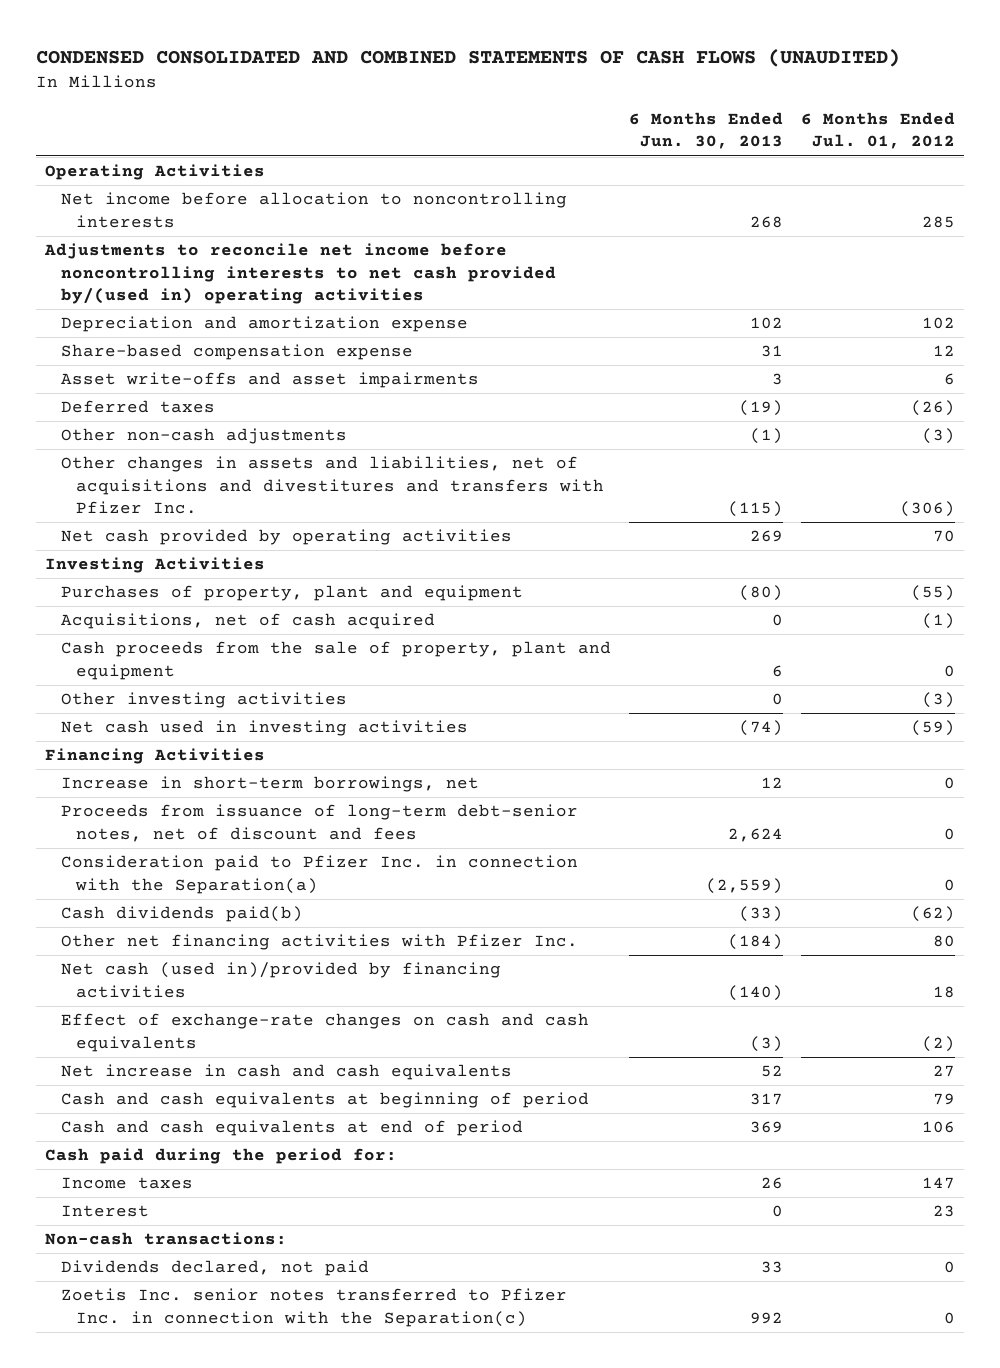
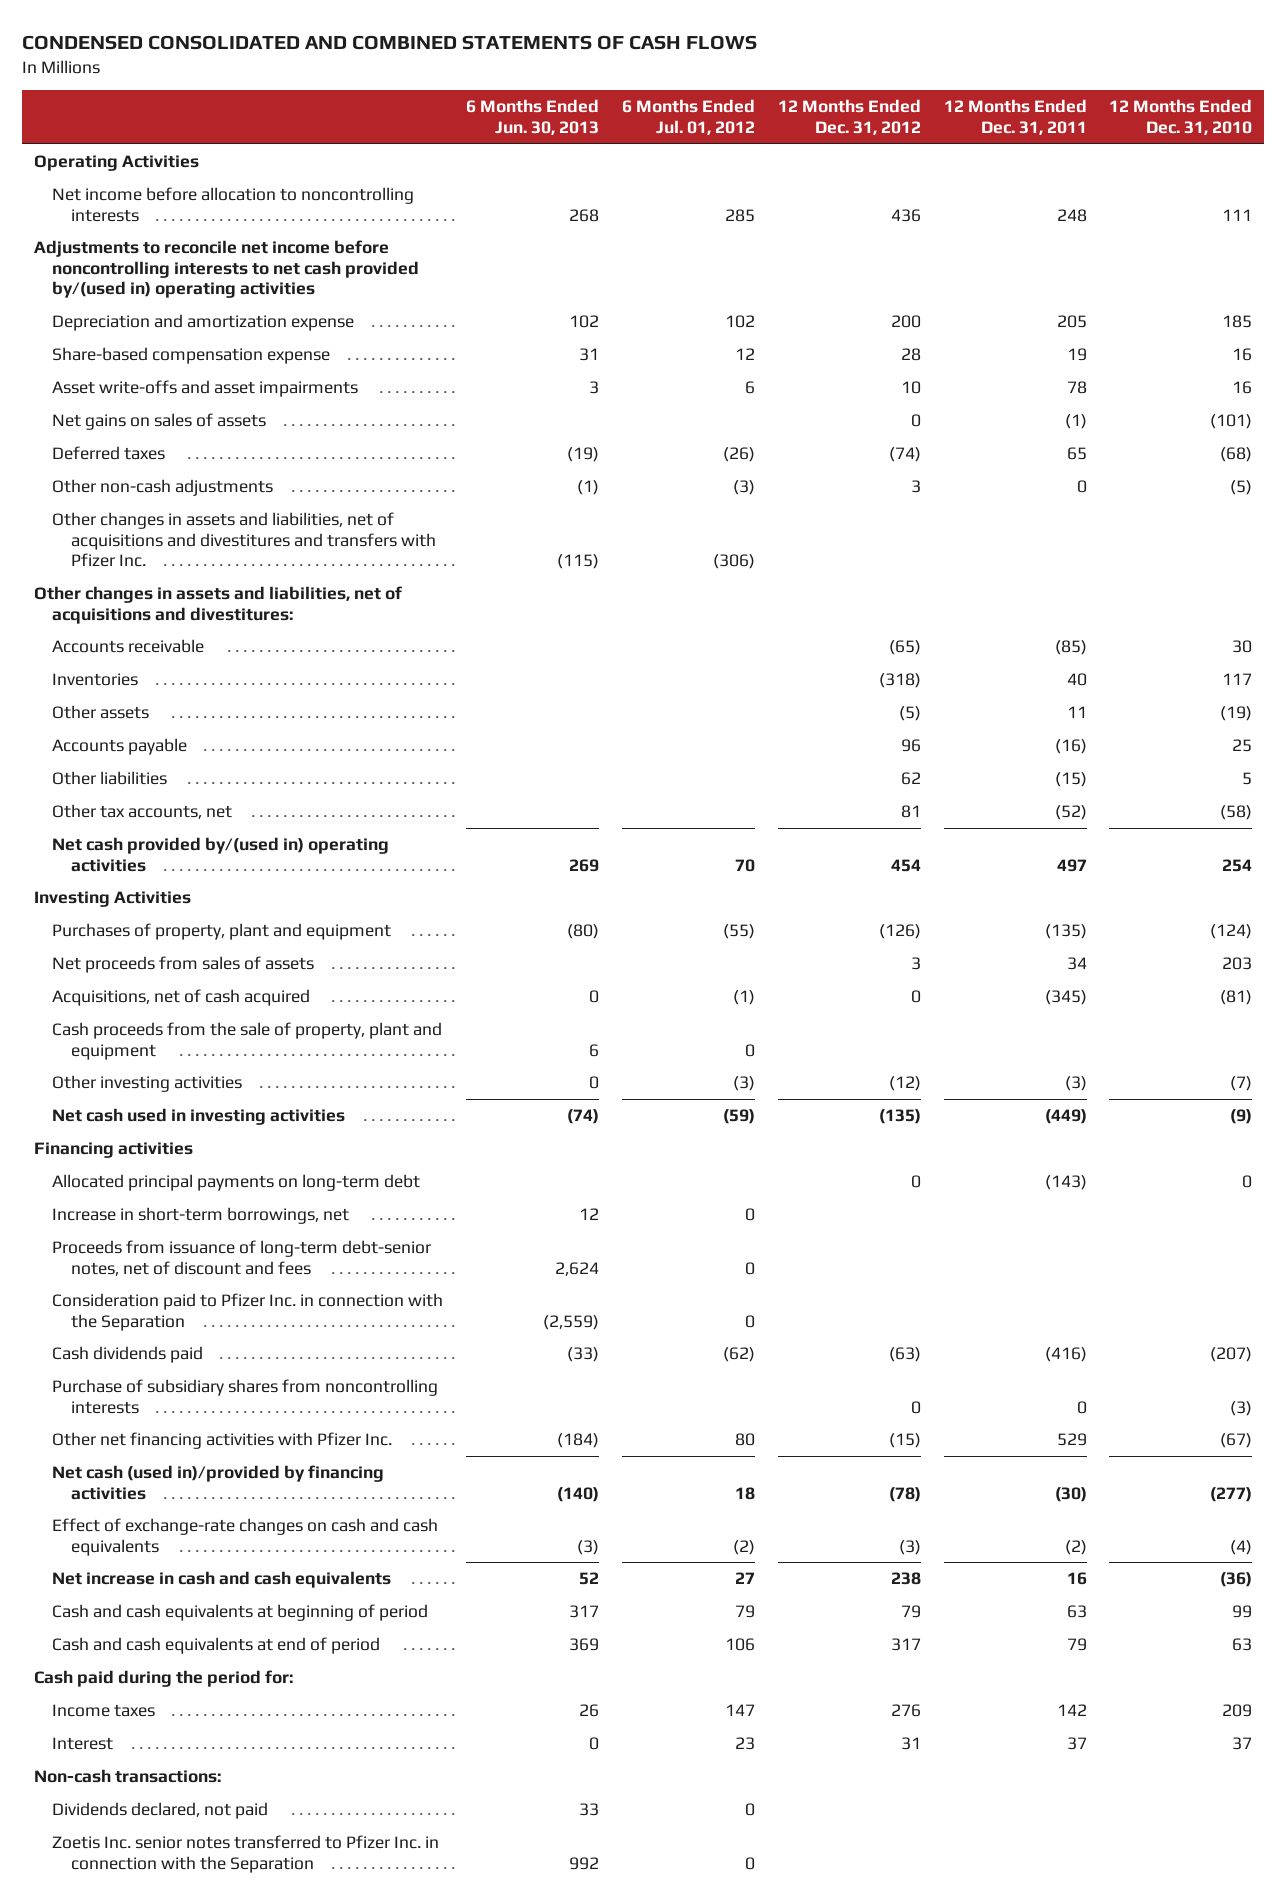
[35,49,900,68] CONDENSED CONSOLIDATED AND COMBINED STATEMENTS OF CASH FLOWS (UNAUDITED) -> [22,35,758,51] CONDENSED CONSOLIDATED AND COMBINED STATEMENTS OF CASH FLOWS
none -> [777,99,921,136] 12 Months Ended Dec. 31, 2012
none -> [943,99,1087,136] 12 Months Ended Dec. 31, 2011
none -> [1109,99,1253,136] 12 Months Ended Dec. 31, 2010
none -> [52,412,267,430] Net gains on sales of assets
none -> [33,585,402,624] Other changes in assets and liabilities, net of acquisitions and divestitures:
none -> [52,638,205,653] Accounts receivable
none -> [52,672,139,686] Inventories
none -> [52,704,150,719] Other assets
none -> [52,737,188,755] Accounts payable
none -> [52,770,168,785] Other liabilities
none -> [52,803,233,819] Other tax accounts, net
[60,529,512,546] Net cash provided by operating activities -> [52,836,390,872] Net cash provided by/(used in) operating activities
none -> [52,955,315,973] Net proceeds from sales of assets
[44,748,265,765] Financing Activities -> [33,1141,193,1158] Financing activities
none -> [52,1173,421,1191] Allocated principal payments on long-term debt
[60,855,578,894] Consideration paid to Pfizer Inc. in connection with the Separation(a) -> [52,1292,444,1331] Consideration paid to Pfizer Inc. in connection with the Separation
[60,906,303,923] Cash dividends paid(b) -> [52,1345,204,1363] Cash dividends paid
none -> [52,1378,439,1414] Purchase of subsidiary shares from noncontrolling interests
[60,1288,567,1327] Zoetis Inc. senior notes transferred to Pfizer Inc. in connection with the Separation(c) -> [52,1834,440,1873] Zoetis Inc. senior notes transferred to Pfizer Inc. in connection with the Separation

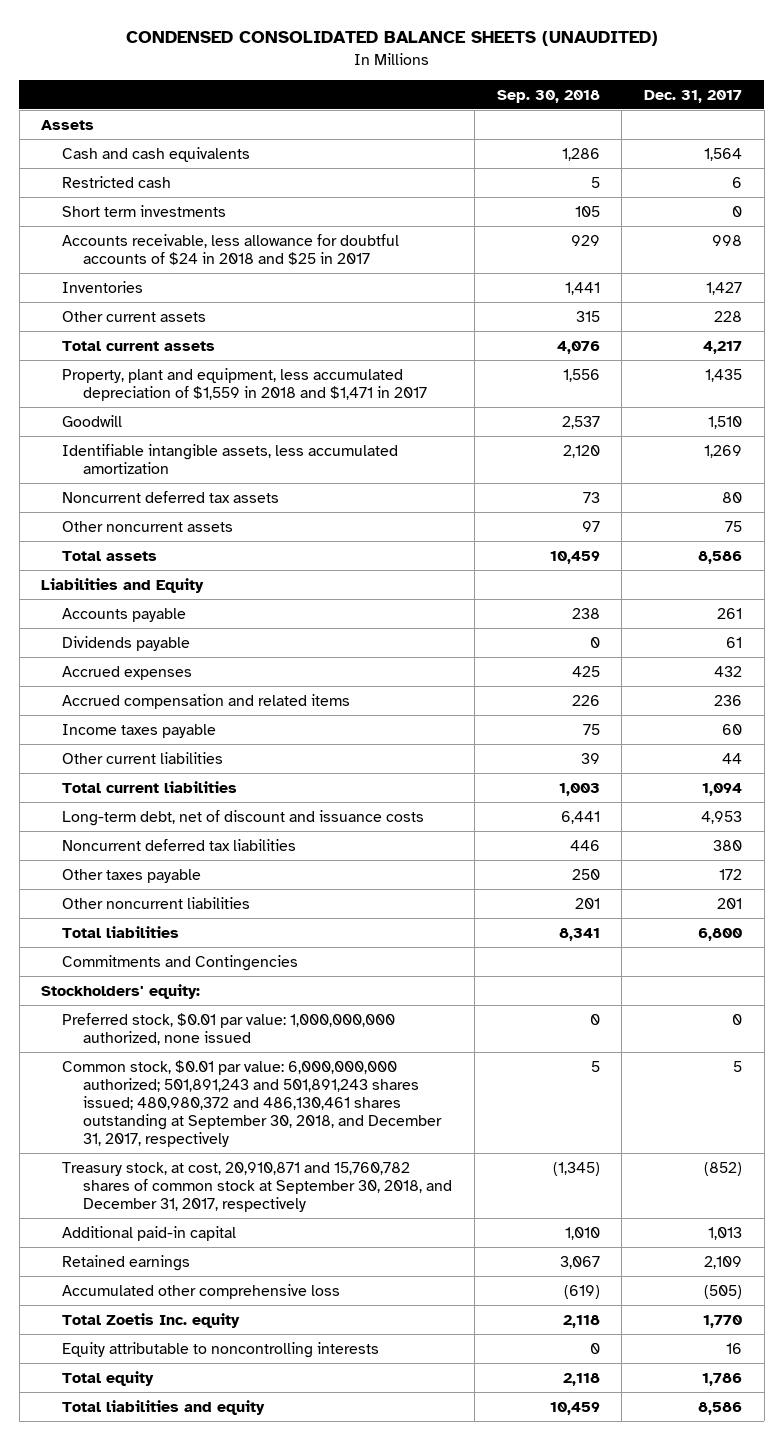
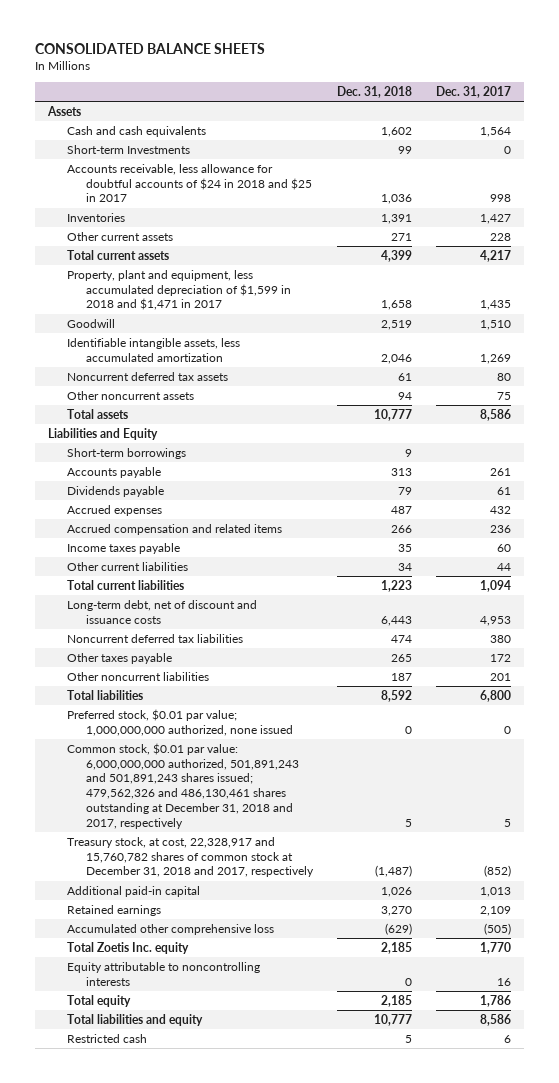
[125,31,658,47] CONDENSED CONSOLIDATED BALANCE SHEETS (UNAUDITED) -> [35,42,266,54] CONSOLIDATED BALANCE SHEETS
[496,89,600,103] Sep. 30, 2018 -> none
none -> [336,85,412,98] Dec. 31, 2018
[62,204,227,217] Short term investments -> [66,144,190,154] Short-term Investments
[62,367,428,401] Property, plant and equipment, less accumulated depreciation of $1,559 in 2018 and $1,471 in 2017 -> [66,269,291,311] Property, plant and equipment, less accumulated depreciation of $1,599 in 2018 and $1,471 in 2017
none -> [66,447,186,459] Short-term borrowings
[62,954,299,971] Commitments and Contingencies -> none
[41,983,201,999] Stockholders' equity: -> none
[62,1012,396,1045] Preferred stock, $0.01 par value: 1,000,000,000 authorized, none issued -> [66,708,293,736] Preferred stock, $0.01 par value; 1,000,000,000 authorized, none issued
[62,1059,443,1148] Common stock, $0.01 par value: 6,000,000,000 authorized; 501,891,243 and 501,891,243 shares issued; 480,980,372 and 486,130,461 shares outstanding at September 30, 2018, and December 31, 2017, respectively -> [66,742,299,829] Common stock, $0.01 par value: 6,000,000,000 authorized, 501,891,243 and 501,891,243 shares issued; 479,562,326 and 486,130,461 shares outstanding at December 31, 2018 and 2017, respectively
[62,1161,453,1213] Treasury stock, at cost, 20,910,871 and 15,760,782 shares of common stock at September 30, 2018, and December 31, 2017, respectively -> [66,836,314,878] Treasury stock, at cost, 22,328,917 and 15,760,782 shares of common stock at December 31, 2018 and 2017, respectively
[62,175,172,188] Restricted cash -> [66,1033,147,1043] Restricted cash

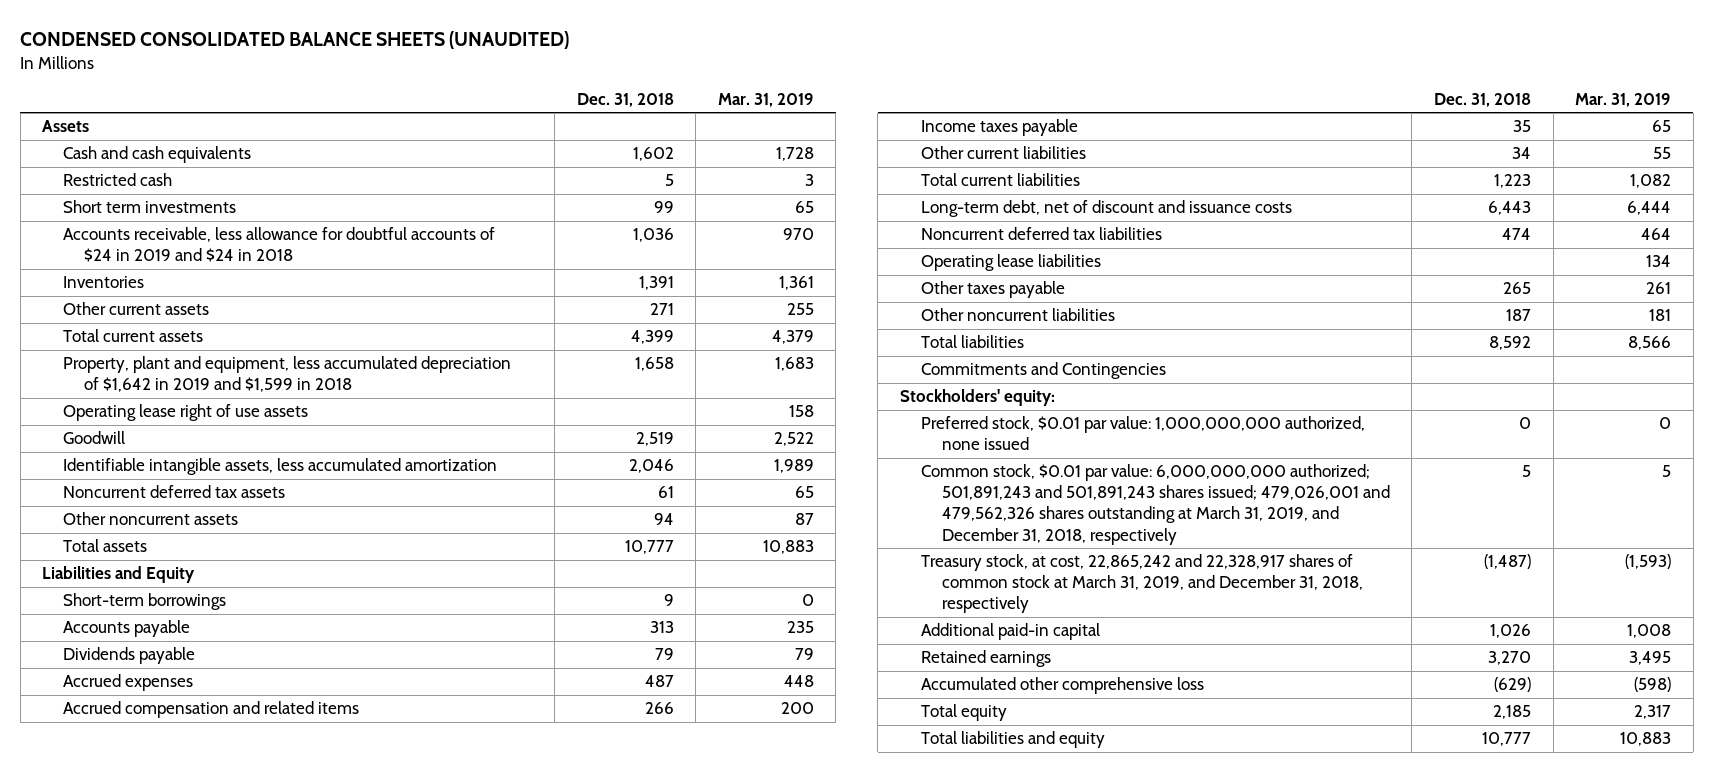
[35,42,266,54] CONSOLIDATED BALANCE SHEETS -> [20,31,570,50] CONDENSED CONSOLIDATED BALANCE SHEETS (UNAUDITED)
[436,85,512,98] Dec. 31, 2017 -> none
none -> [717,93,814,108] Mar. 31, 2019
[66,1033,147,1043] Restricted cash -> [63,173,173,187] Restricted cash
[66,144,190,154] Short-term Investments -> [63,200,237,214] Short term investments
[66,163,312,203] Accounts receivable, less allowance for doubtful accounts of $24 in 2018 and $25 in 2017 -> [63,227,496,263] Accounts receivable, less allowance for doubtful accounts of $24 in 2019 and $24 in 2018
[66,269,291,311] Property, plant and equipment, less accumulated depreciation of $1,599 in 2018 and $1,471 in 2017 -> [63,356,512,393] Property, plant and equipment, less accumulated depreciation of $1,642 in 2019 and $1,599 in 2018
none -> [63,404,309,422] Operating lease right of use assets
none -> [920,254,1101,272] Operating lease liabilities
none -> [920,362,1166,380] Commitments and Contingencies
none -> [899,389,1055,407] Stockholders' equity:
[66,708,293,736] Preferred stock, $0.01 par value; 1,000,000,000 authorized, none issued -> [920,416,1365,451] Preferred stock, $0.01 par value: 1,000,000,000 authorized, none issued
[66,742,299,829] Common stock, $0.01 par value: 6,000,000,000 authorized, 501,891,243 and 501,891,243 shares issued; 479,562,326 and 486,130,461 shares outstanding at December 31, 2018 and 2017, respectively -> [920,464,1390,545] Common stock, $0.01 par value: 6,000,000,000 authorized; 501,891,243 and 501,891,243 shares issued; 479,026,001 and 479,562,326 shares outstanding at March 31, 2019, and December 31, 2018, respectively
[66,836,314,878] Treasury stock, at cost, 22,328,917 and 15,760,782 shares of common stock at December 31, 2018 and 2017, respectively -> [920,554,1363,614] Treasury stock, at cost, 22,865,242 and 22,328,917 shares of common stock at March 31, 2019, and December 31, 2018, respectively
[66,941,189,954] Total Zoetis Inc. equity -> none
[66,961,260,986] Equity attributable to noncontrolling interests -> none

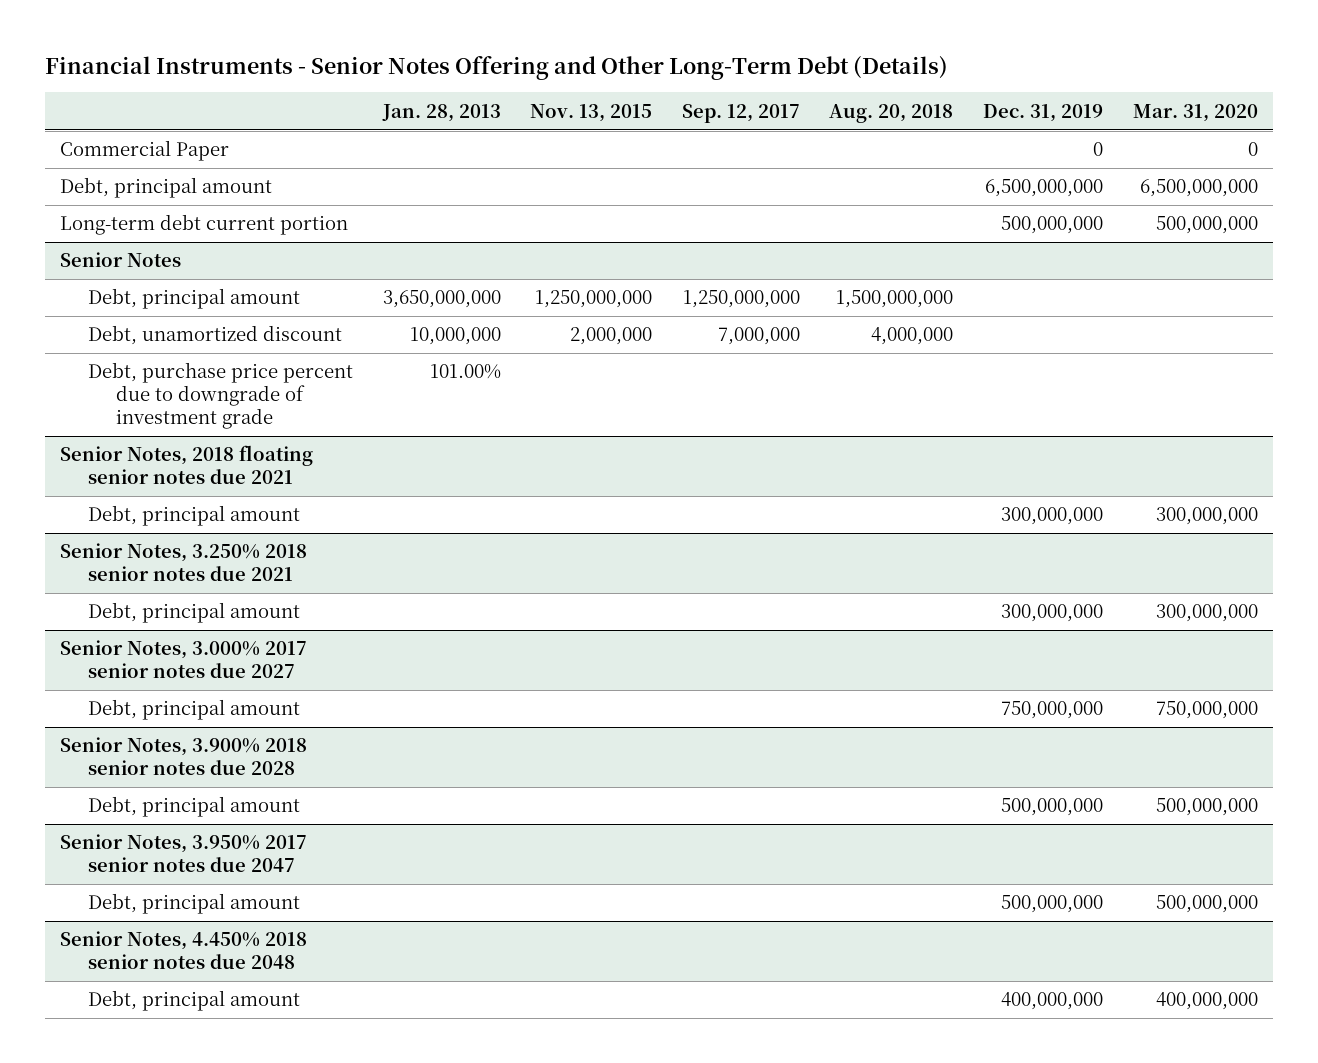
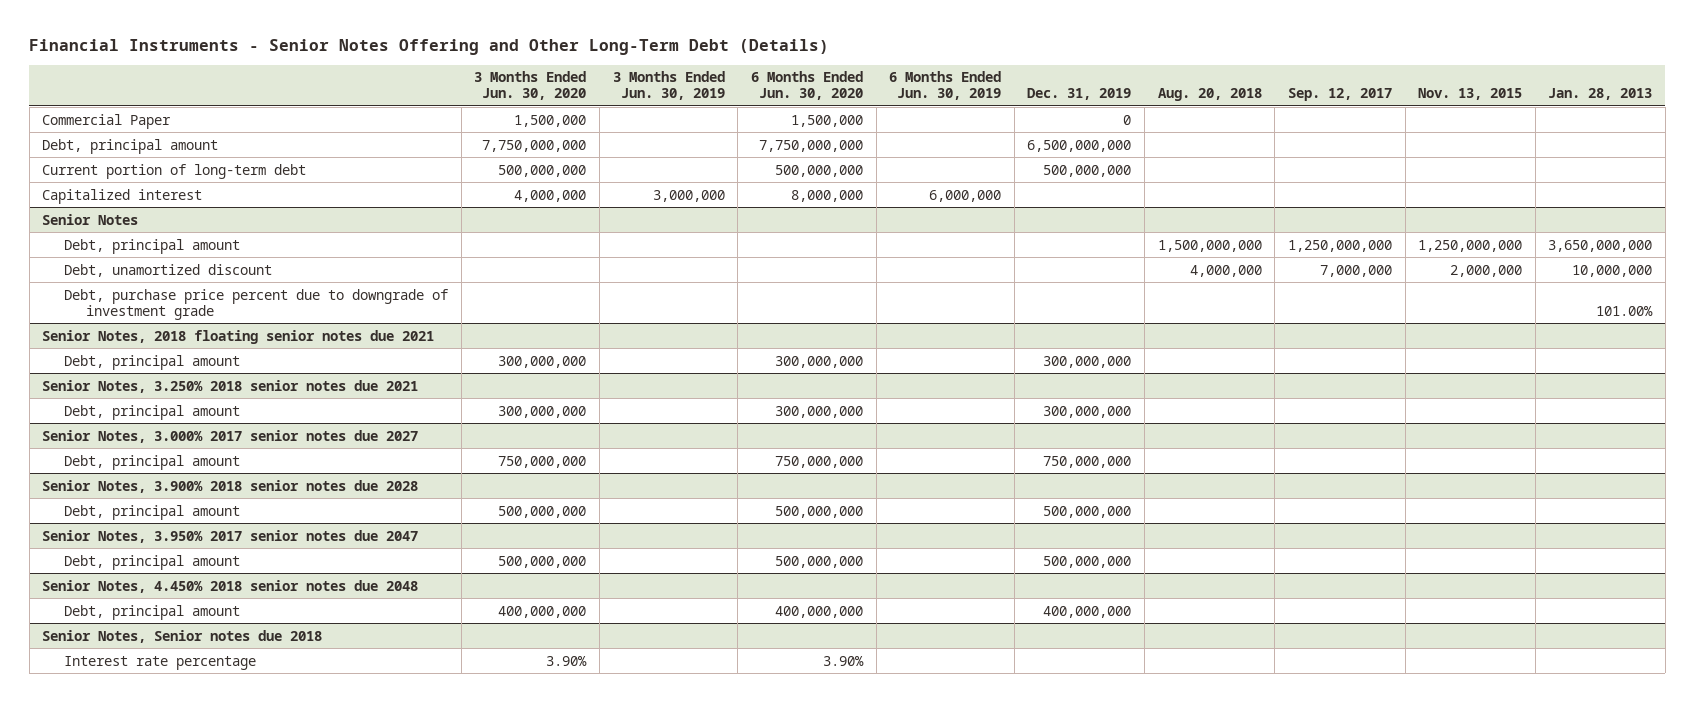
[1132,103,1258,122] Mar. 31, 2020 -> none
none -> [474,71,587,101] 3 Months Ended Jun. 30, 2020
none -> [612,71,725,101] 3 Months Ended Jun. 30, 2019
none -> [750,71,863,101] 6 Months Ended Jun. 30, 2020
none -> [889,71,1002,101] 6 Months Ended Jun. 30, 2019
[59,214,348,236] Long-term debt current portion -> [42,163,307,179] Current portion of long-term debt
none -> [42,188,203,204] Capitalized interest
none -> [42,629,323,643] Senior Notes, Senior notes due 2018
none -> [64,655,257,670] Interest rate percentage

